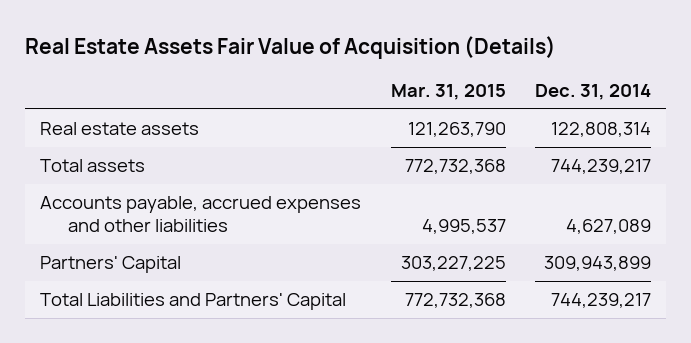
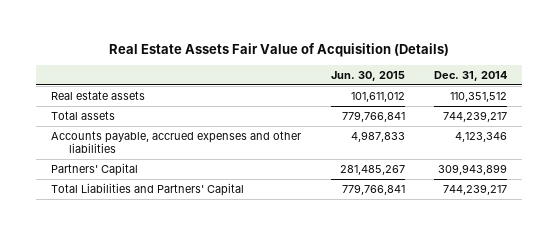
[390,84,506,101] Mar. 31, 2015 -> none
none -> [330,70,405,81] Jun. 30, 2015
[551,122,652,138] 122,808,314 -> [450,91,508,102] 110,351,512
[566,218,652,234] 4,627,089 -> [455,131,508,142] 4,123,346

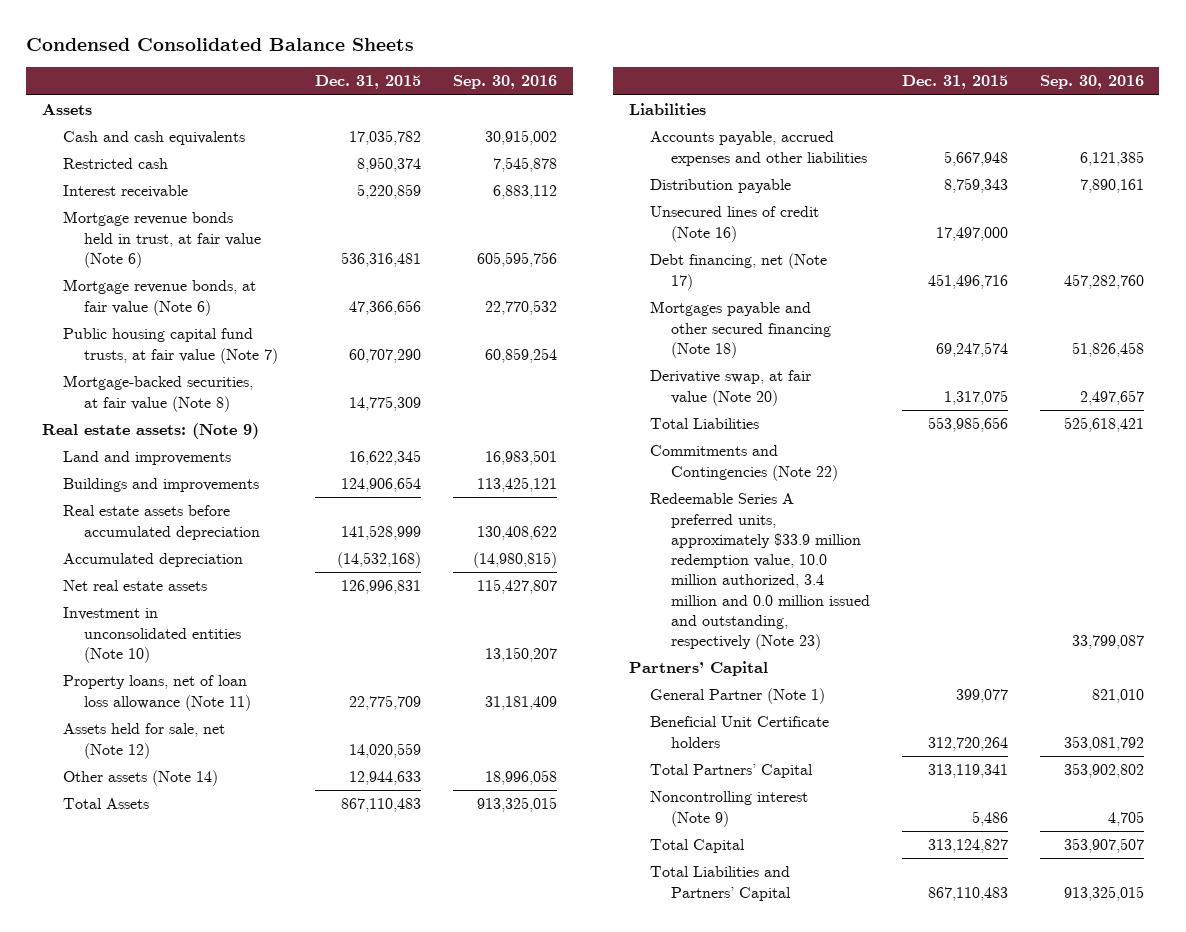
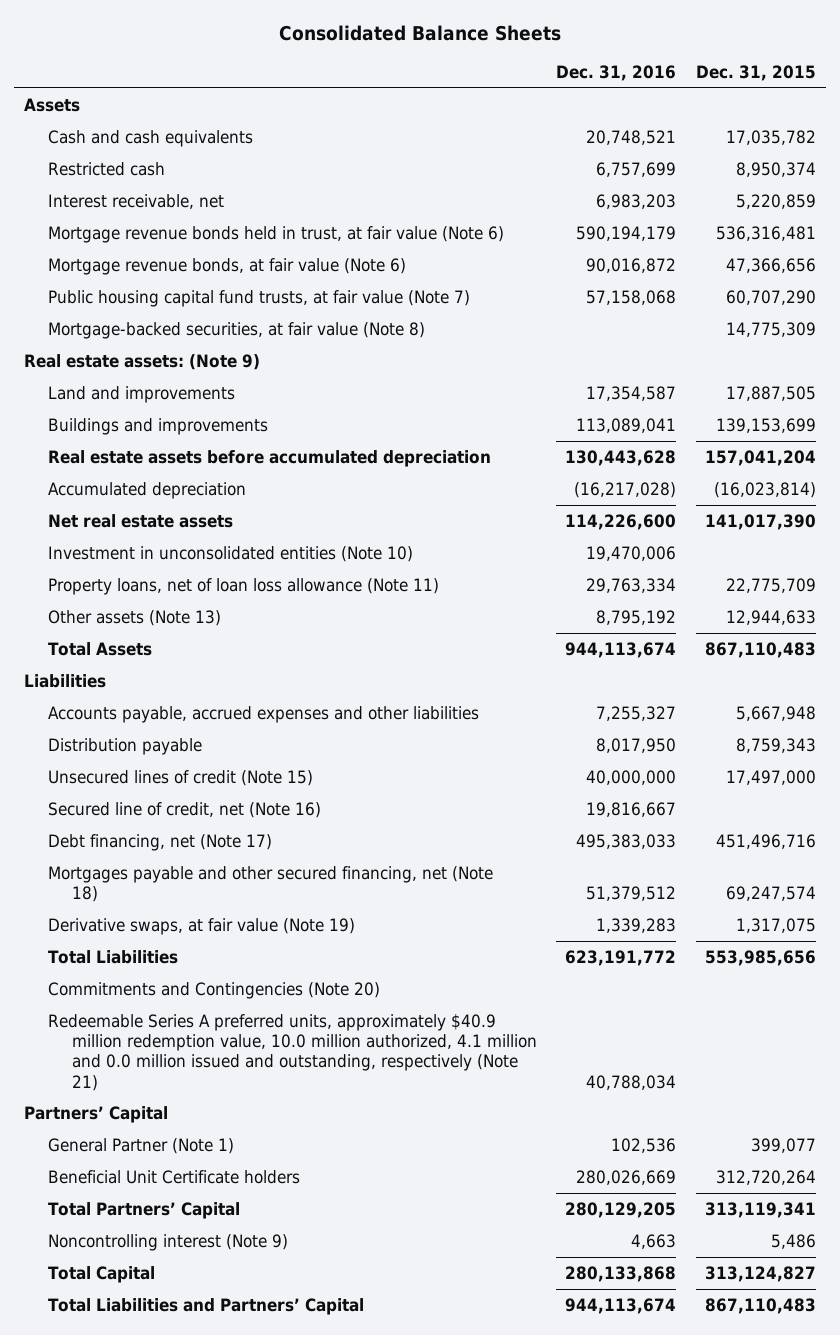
[26,38,415,52] Condensed Consolidated Balance Sheets -> [278,24,561,41] Consolidated Balance Sheets
[453,75,558,90] Sep. 30, 2016 -> none
none -> [556,65,677,82] Dec. 31, 2016
[63,185,189,199] Interest receivable -> [47,193,224,209] Interest receivable, net
[349,450,422,466] 16,622,345 -> [725,385,816,401] 17,887,505
[341,477,422,493] 124,906,654 -> [715,417,816,433] 139,153,699
[341,524,422,540] 141,528,999 -> [704,449,816,466] 157,041,204
[337,552,422,569] (14,532,168) -> [713,481,816,498] (16,023,814)
[341,580,422,595] 126,996,831 -> [704,513,816,530] 141,017,390
[63,723,226,759] Assets held for sale, net (Note 12) -> none
[63,770,219,787] Other assets (Note 14) -> [47,609,221,626] Other assets (Note 13)
[649,206,819,242] Unsecured lines of credit (Note 16) -> [47,769,313,786] Unsecured lines of credit (Note 15)
none -> [47,801,321,818] Secured line of credit, net (Note 16)
[649,301,831,358] Mortgages payable and other secured financing (Note 18) -> [47,865,493,903] Mortgages payable and other secured financing, net (Note 18)
[649,370,811,406] Derivative swap, at fair value (Note 20) -> [47,917,355,935] Derivative swaps, at fair value (Note 19)
[649,445,838,481] Commitments and Contingencies (Note 22) -> [47,981,380,999] Commitments and Contingencies (Note 20)
[649,493,870,651] Redeemable Series A preferred units, approximately $33.9 million redemption value, 10.0 million authorized, 3.4 million and 0.0 million issued and outstanding, respectively (Note 23) -> [47,1013,537,1091] Redeemable Series A preferred units, approximately $40.9 million redemption value, 10.0 million authorized, 4.1 million and 0.0 million issued and outstanding, respectively (Note 21)

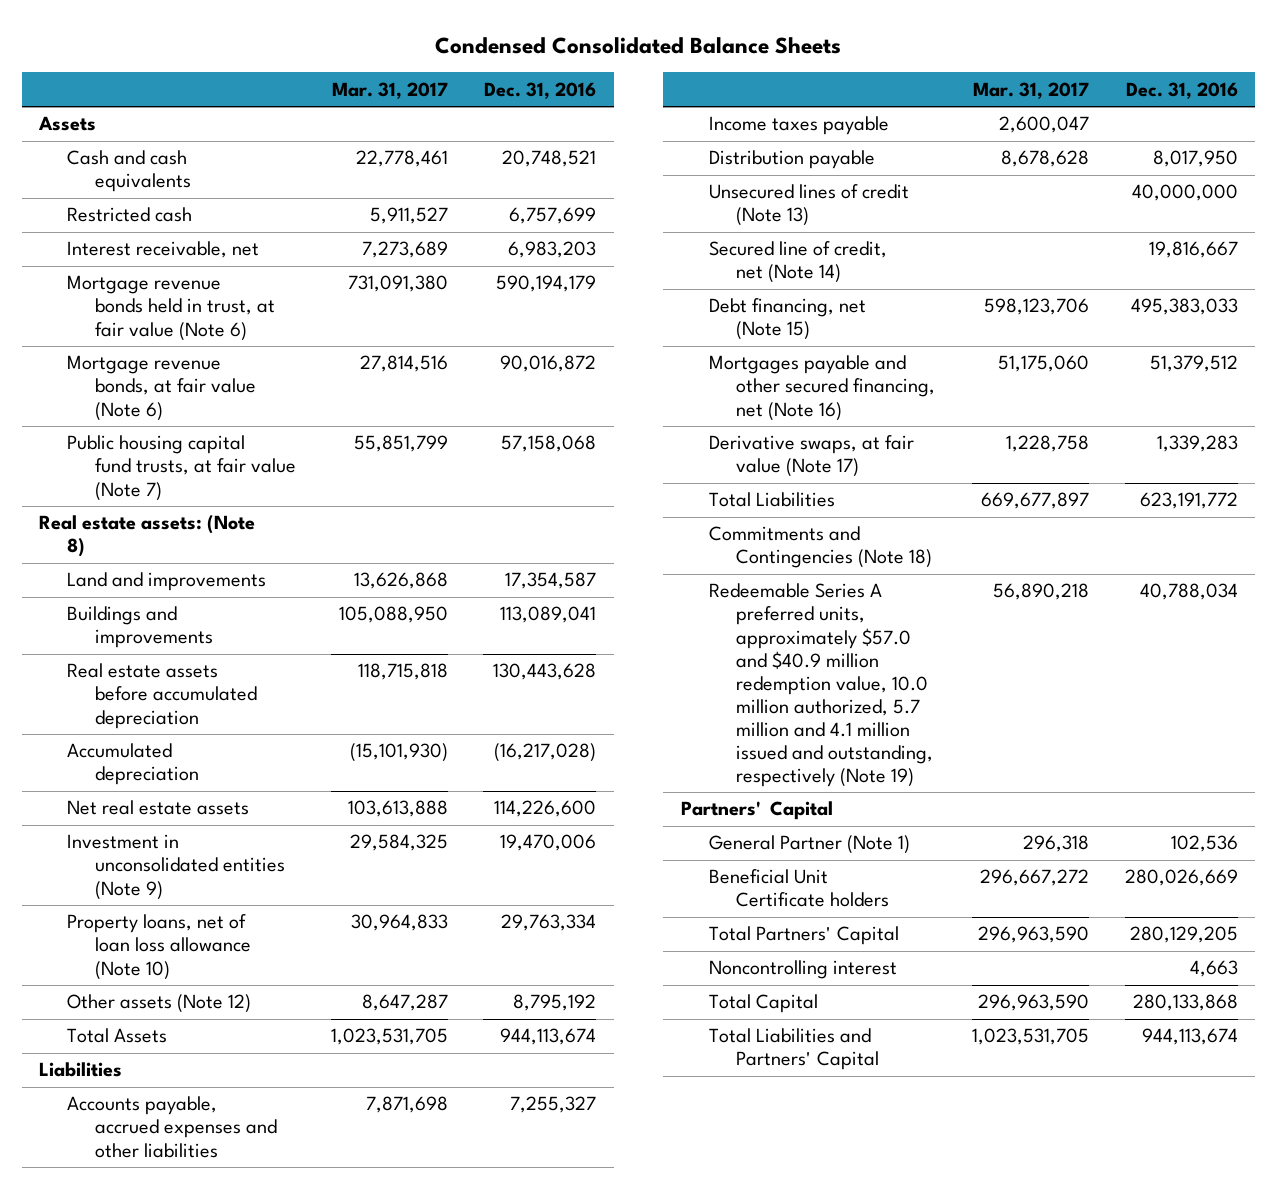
[278,24,561,41] Consolidated Balance Sheets -> [435,36,842,54] Condensed Consolidated Balance Sheets
[695,65,816,82] Dec. 31, 2015 -> none
none -> [331,81,448,99] Mar. 31, 2017
[47,321,425,339] Mortgage-backed securities, at fair value (Note 8) -> none
[23,353,260,370] Real estate assets: (Note 9) -> [39,515,256,558] Real estate assets: (Note 8)
[47,545,413,562] Investment in unconsolidated entities (Note 10) -> [67,834,285,900] Investment in unconsolidated entities (Note 9)
[47,577,439,595] Property loans, net of loan loss allowance (Note 11) -> [67,914,251,980] Property loans, net of loan loss allowance (Note 10)
[47,609,221,626] Other assets (Note 13) -> [67,994,252,1014] Other assets (Note 12)
none -> [708,116,889,136] Income taxes payable
[47,769,313,786] Unsecured lines of credit (Note 15) -> [708,184,909,227] Unsecured lines of credit (Note 13)
[47,801,321,818] Secured line of credit, net (Note 16) -> [708,241,887,284] Secured line of credit, net (Note 14)
[47,833,272,851] Debt financing, net (Note 17) -> [708,298,866,341] Debt financing, net (Note 15)
[47,865,493,903] Mortgages payable and other secured financing, net (Note 18) -> [708,355,936,421] Mortgages payable and other secured financing, net (Note 16)
[47,917,355,935] Derivative swaps, at fair value (Note 19) -> [708,435,914,478] Derivative swaps, at fair value (Note 17)
[47,981,380,999] Commitments and Contingencies (Note 20) -> [708,526,933,569] Commitments and Contingencies (Note 18)
[47,1013,537,1091] Redeemable Series A preferred units, approximately $40.9 million redemption value, 10.0 million authorized, 4.1 million and 0.0 million issued and outstanding, respectively (Note 21) -> [708,583,934,787] Redeemable Series A preferred units, approximately $57.0 and $40.9 million redemption value, 10.0 million authorized, 5.7 million and 4.1 million issued and outstanding, respectively (Note 19)
[47,1233,288,1251] Noncontrolling interest (Note 9) -> [708,960,897,980] Noncontrolling interest

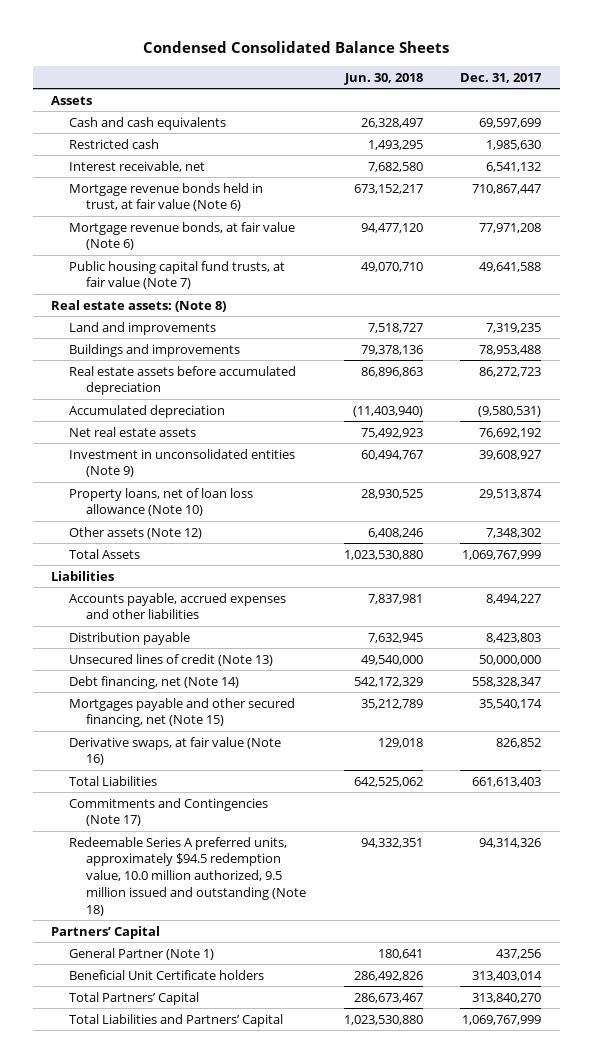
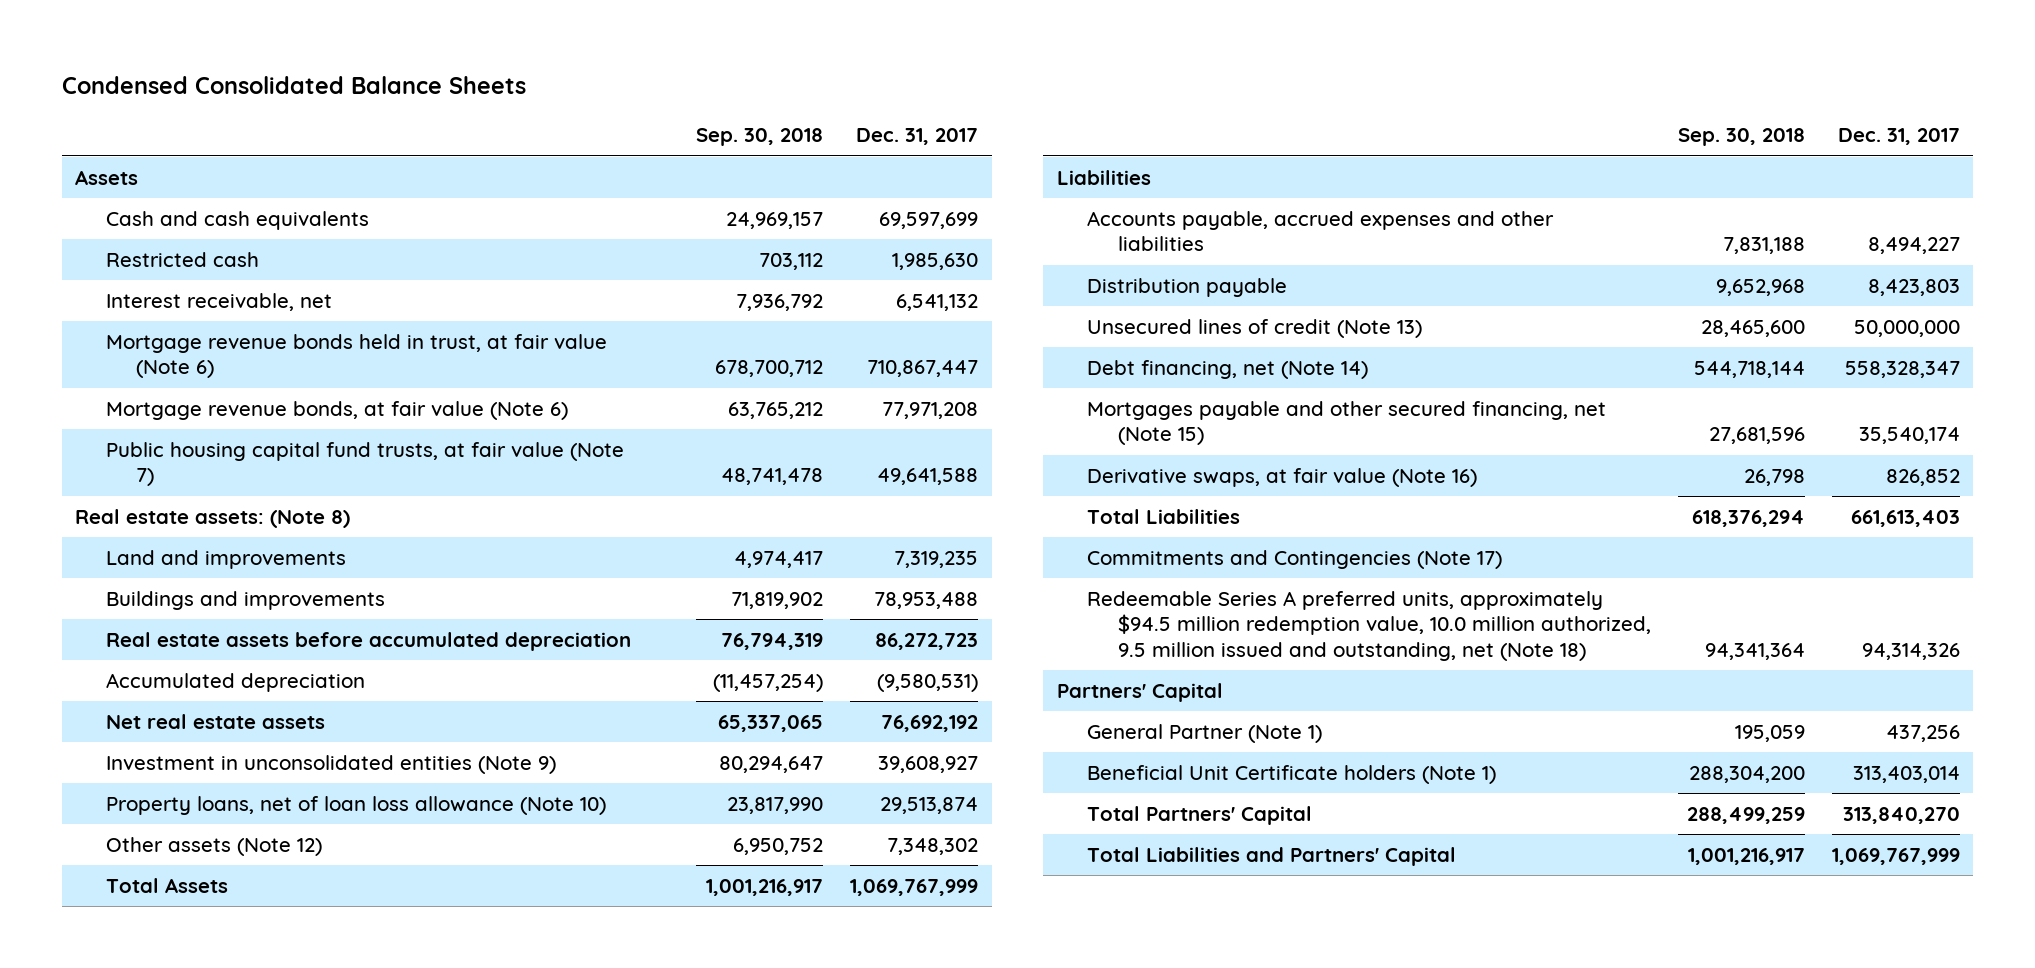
[343,72,423,85] Jun. 30, 2018 -> none
none -> [696,128,824,147] Sep. 30, 2018
[68,836,307,916] Redeemable Series A preferred units, approximately $94.5 redemption value, 10.0 million authorized, 9.5 million issued and outstanding (Note 18) -> [1087,590,1651,661] Redeemable Series A preferred units, approximately $94.5 million redemption value, 10.0 million authorized, 9.5 million issued and outstanding, net (Note 18)
[68,969,264,980] Beneficial Unit Certificate holders -> [1087,764,1497,784] Beneficial Unit Certificate holders (Note 1)

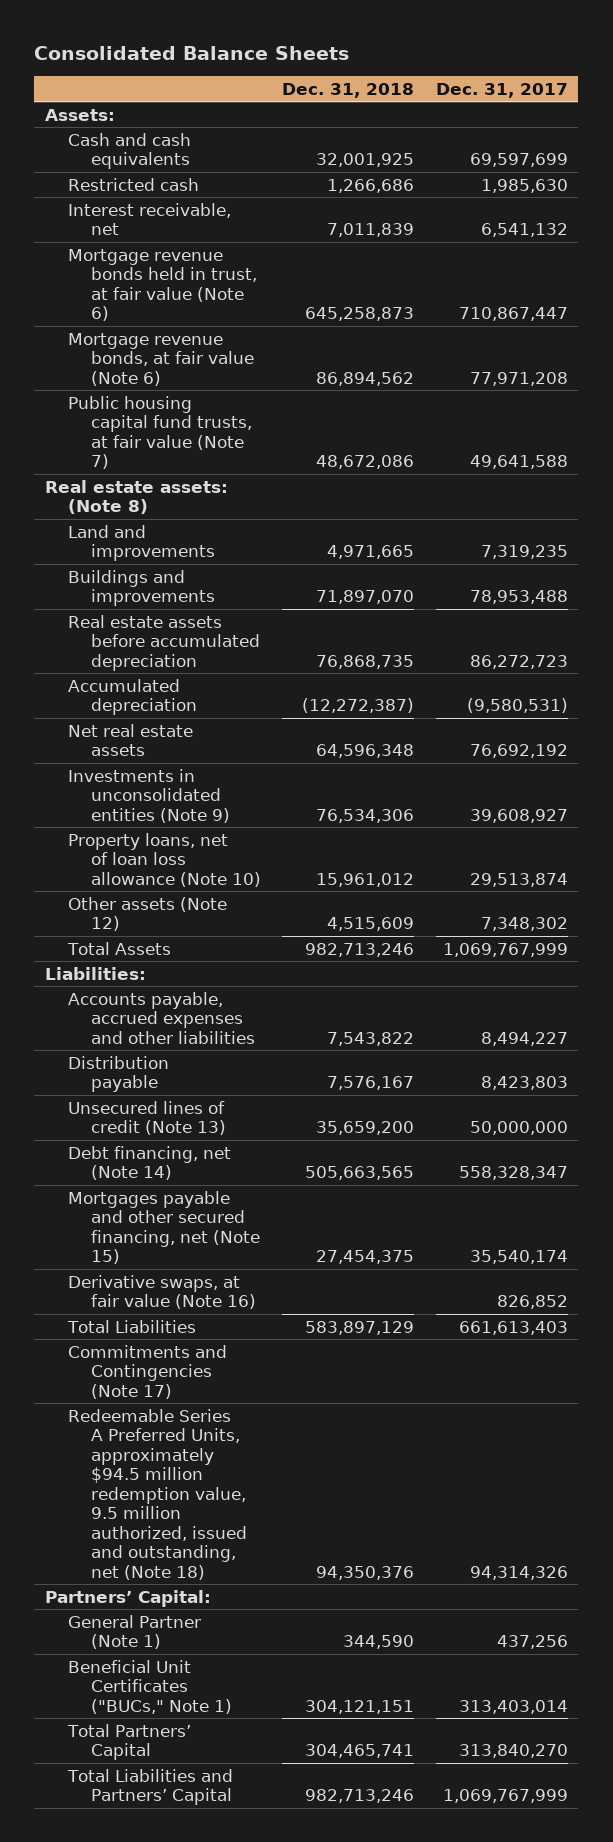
[61,75,526,94] Condensed Consolidated Balance Sheets -> [34,45,350,60] Consolidated Balance Sheets
[696,128,824,147] Sep. 30, 2018 -> none
none -> [282,82,415,98] Dec. 31, 2018
[75,169,139,185] Assets -> [45,108,116,121] Assets:
[105,754,556,774] Investment in unconsolidated entities (Note 9) -> [68,768,231,823] Investments in unconsolidated entities (Note 9)
[1056,169,1151,185] Liabilities -> [45,966,147,980] Liabilities:
[1087,590,1651,661] Redeemable Series A preferred units, approximately $94.5 million redemption value, 10.0 million authorized, 9.5 million issued and outstanding, net (Note 18) -> [68,1408,248,1580] Redeemable Series A Preferred Units, approximately $94.5 million redemption value, 9.5 million authorized, issued and outstanding, net (Note 18)
[1056,682,1223,702] Partnersʼ Capital -> [45,1589,212,1607] Partnersʼ Capital:
[1087,764,1497,784] Beneficial Unit Certificate holders (Note 1) -> [68,1659,233,1714] Beneficial Unit Certificates ("BUCs," Note 1)

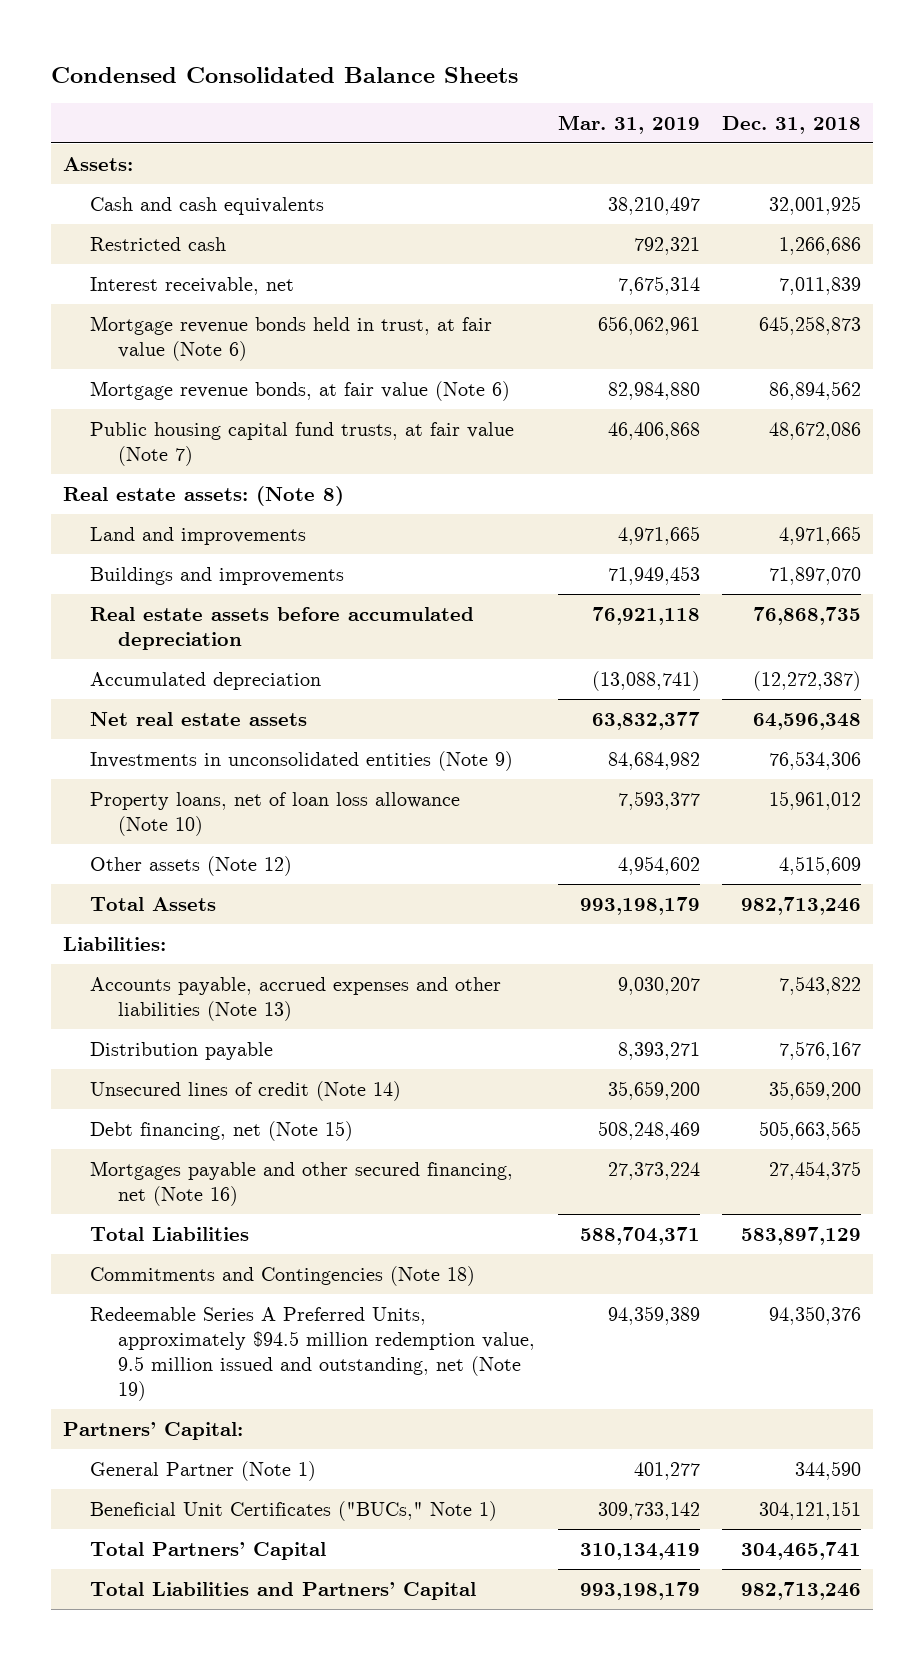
[34,45,350,60] Consolidated Balance Sheets -> [51,66,519,83] Condensed Consolidated Balance Sheets
[435,82,568,98] Dec. 31, 2017 -> none
none -> [557,114,700,134] Mar. 31, 2019
[68,991,256,1044] Accounts payable, accrued expenses and other liabilities -> [90,977,502,1021] Accounts payable, accrued expenses and other liabilities (Note 13)
[68,1274,257,1310] Derivative swaps, at fair value (Note 16) -> none
[68,1100,227,1136] Unsecured lines of credit (Note 13) -> [90,1081,402,1102] Unsecured lines of credit (Note 14)
[68,1145,232,1181] Debt financing, net (Note 14) -> [90,1121,354,1142] Debt financing, net (Note 15)
[68,1190,261,1265] Mortgages payable and other secured financing, net (Note 15) -> [90,1161,514,1206] Mortgages payable and other secured financing, net (Note 16)
[68,1344,228,1399] Commitments and Contingencies (Note 17) -> [90,1266,476,1287] Commitments and Contingencies (Note 18)
[68,1408,248,1580] Redeemable Series A Preferred Units, approximately $94.5 million redemption value, 9.5 million authorized, issued and outstanding, net (Note 18) -> [90,1307,535,1401] Redeemable Series A Preferred Units, approximately $94.5 million redemption value, 9.5 million issued and outstanding, net (Note 19)

